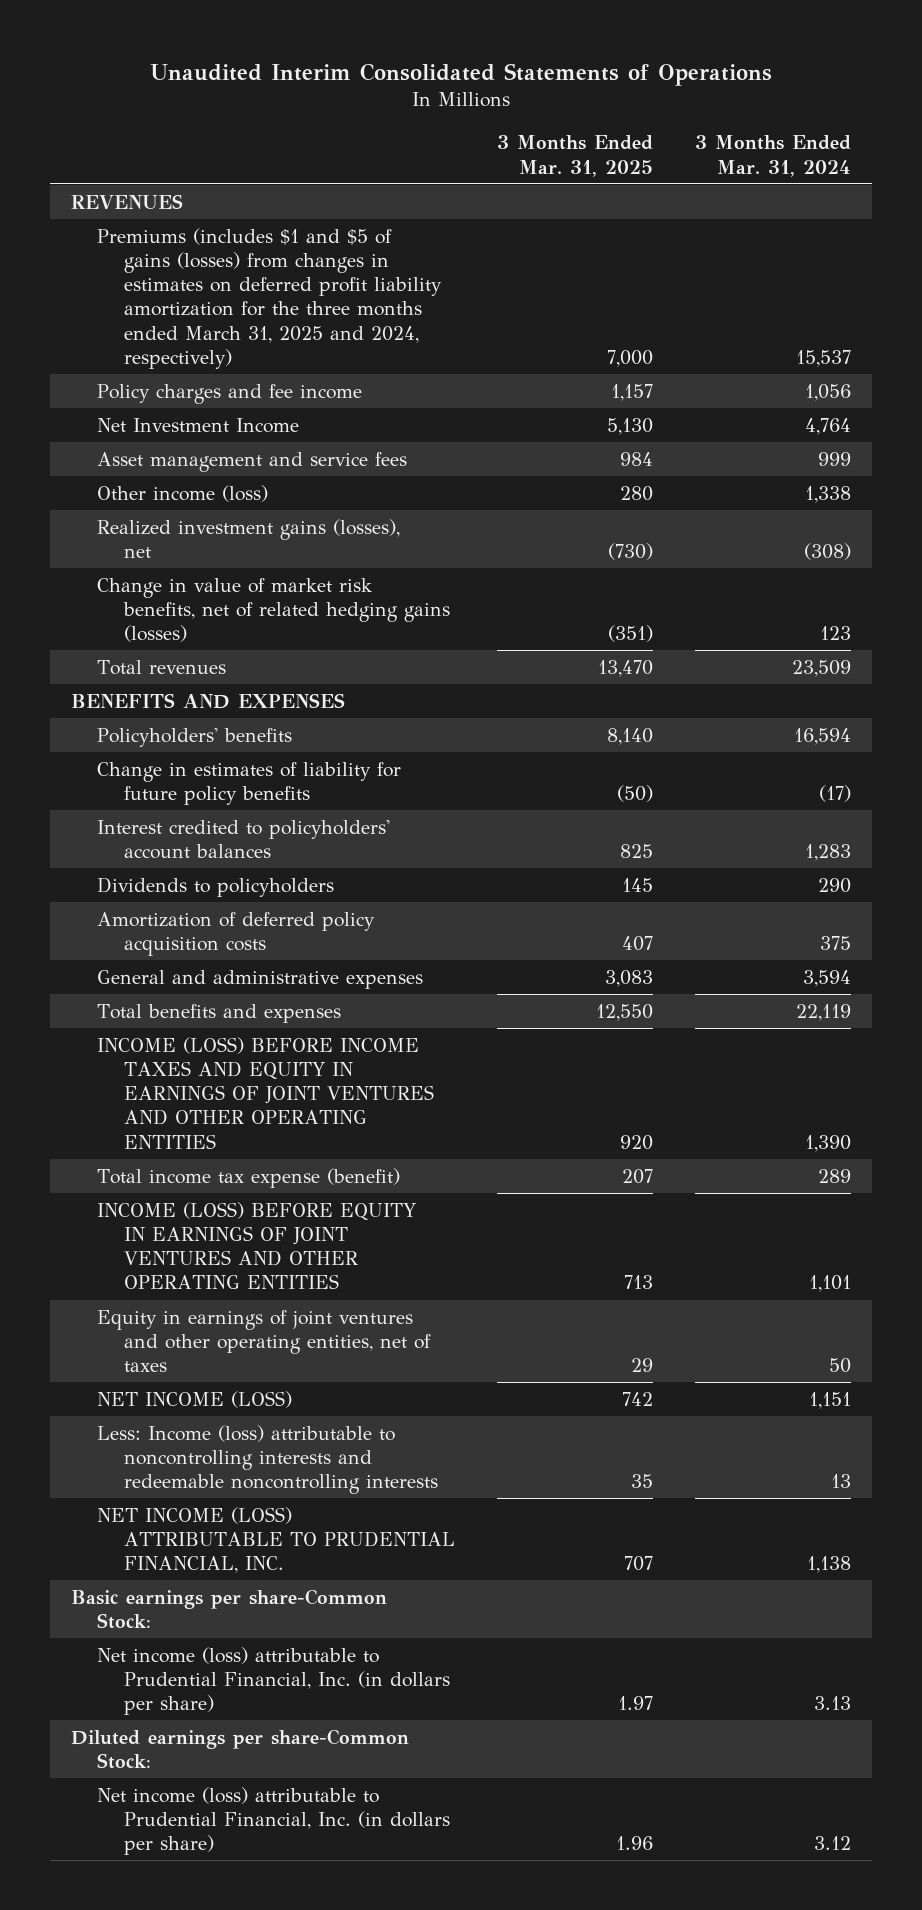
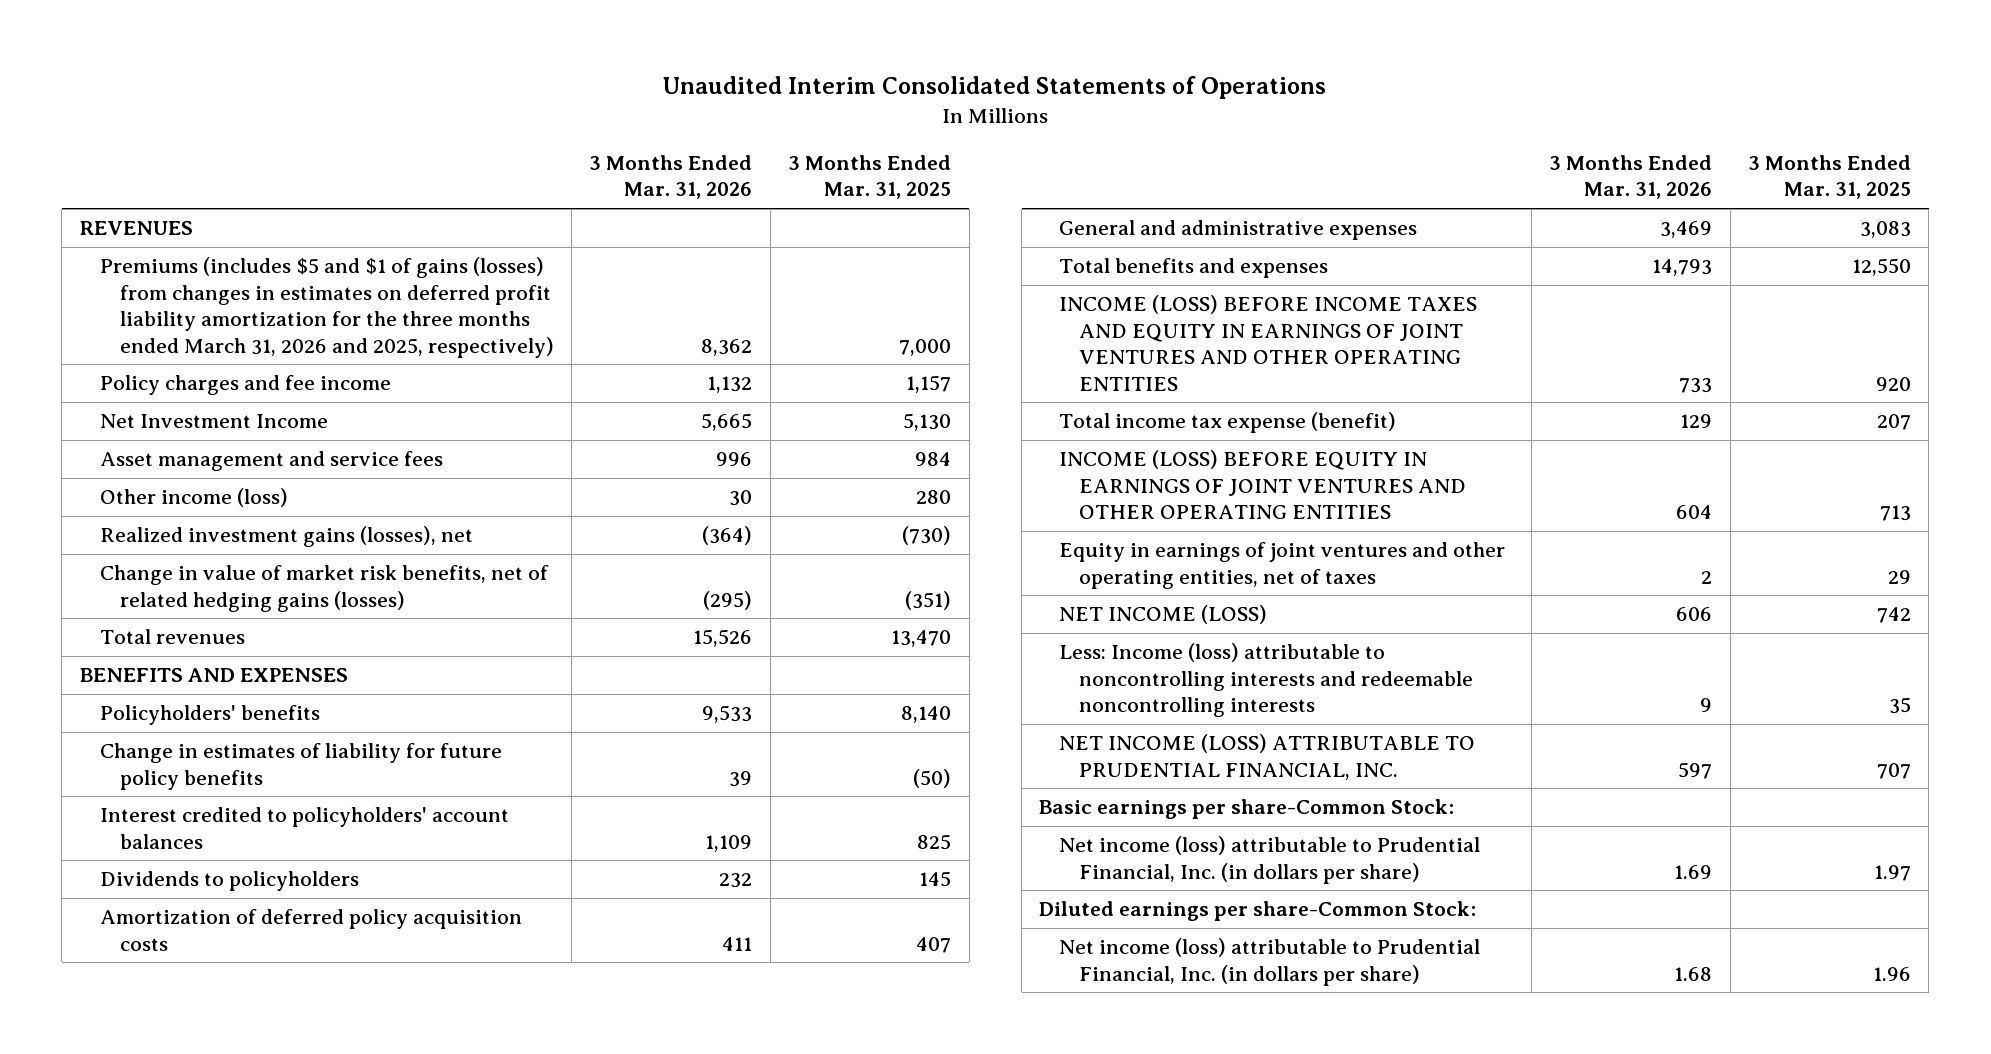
[694,135,851,177] 3 Months Ended Mar. 31, 2024 -> none
none -> [589,154,753,200] 3 Months Ended Mar. 31, 2026
[97,227,443,369] Premiums (includes $1 and $5 of gains (losses) from changes in estimates on deferred profit liability amortization for the three months ended March 31, 2025 and 2024, respectively) -> [99,257,554,358] Premiums (includes $5 and $1 of gains (losses) from changes in estimates on deferred profit liability amortization for the three months ended March 31, 2026 and 2025, respectively)

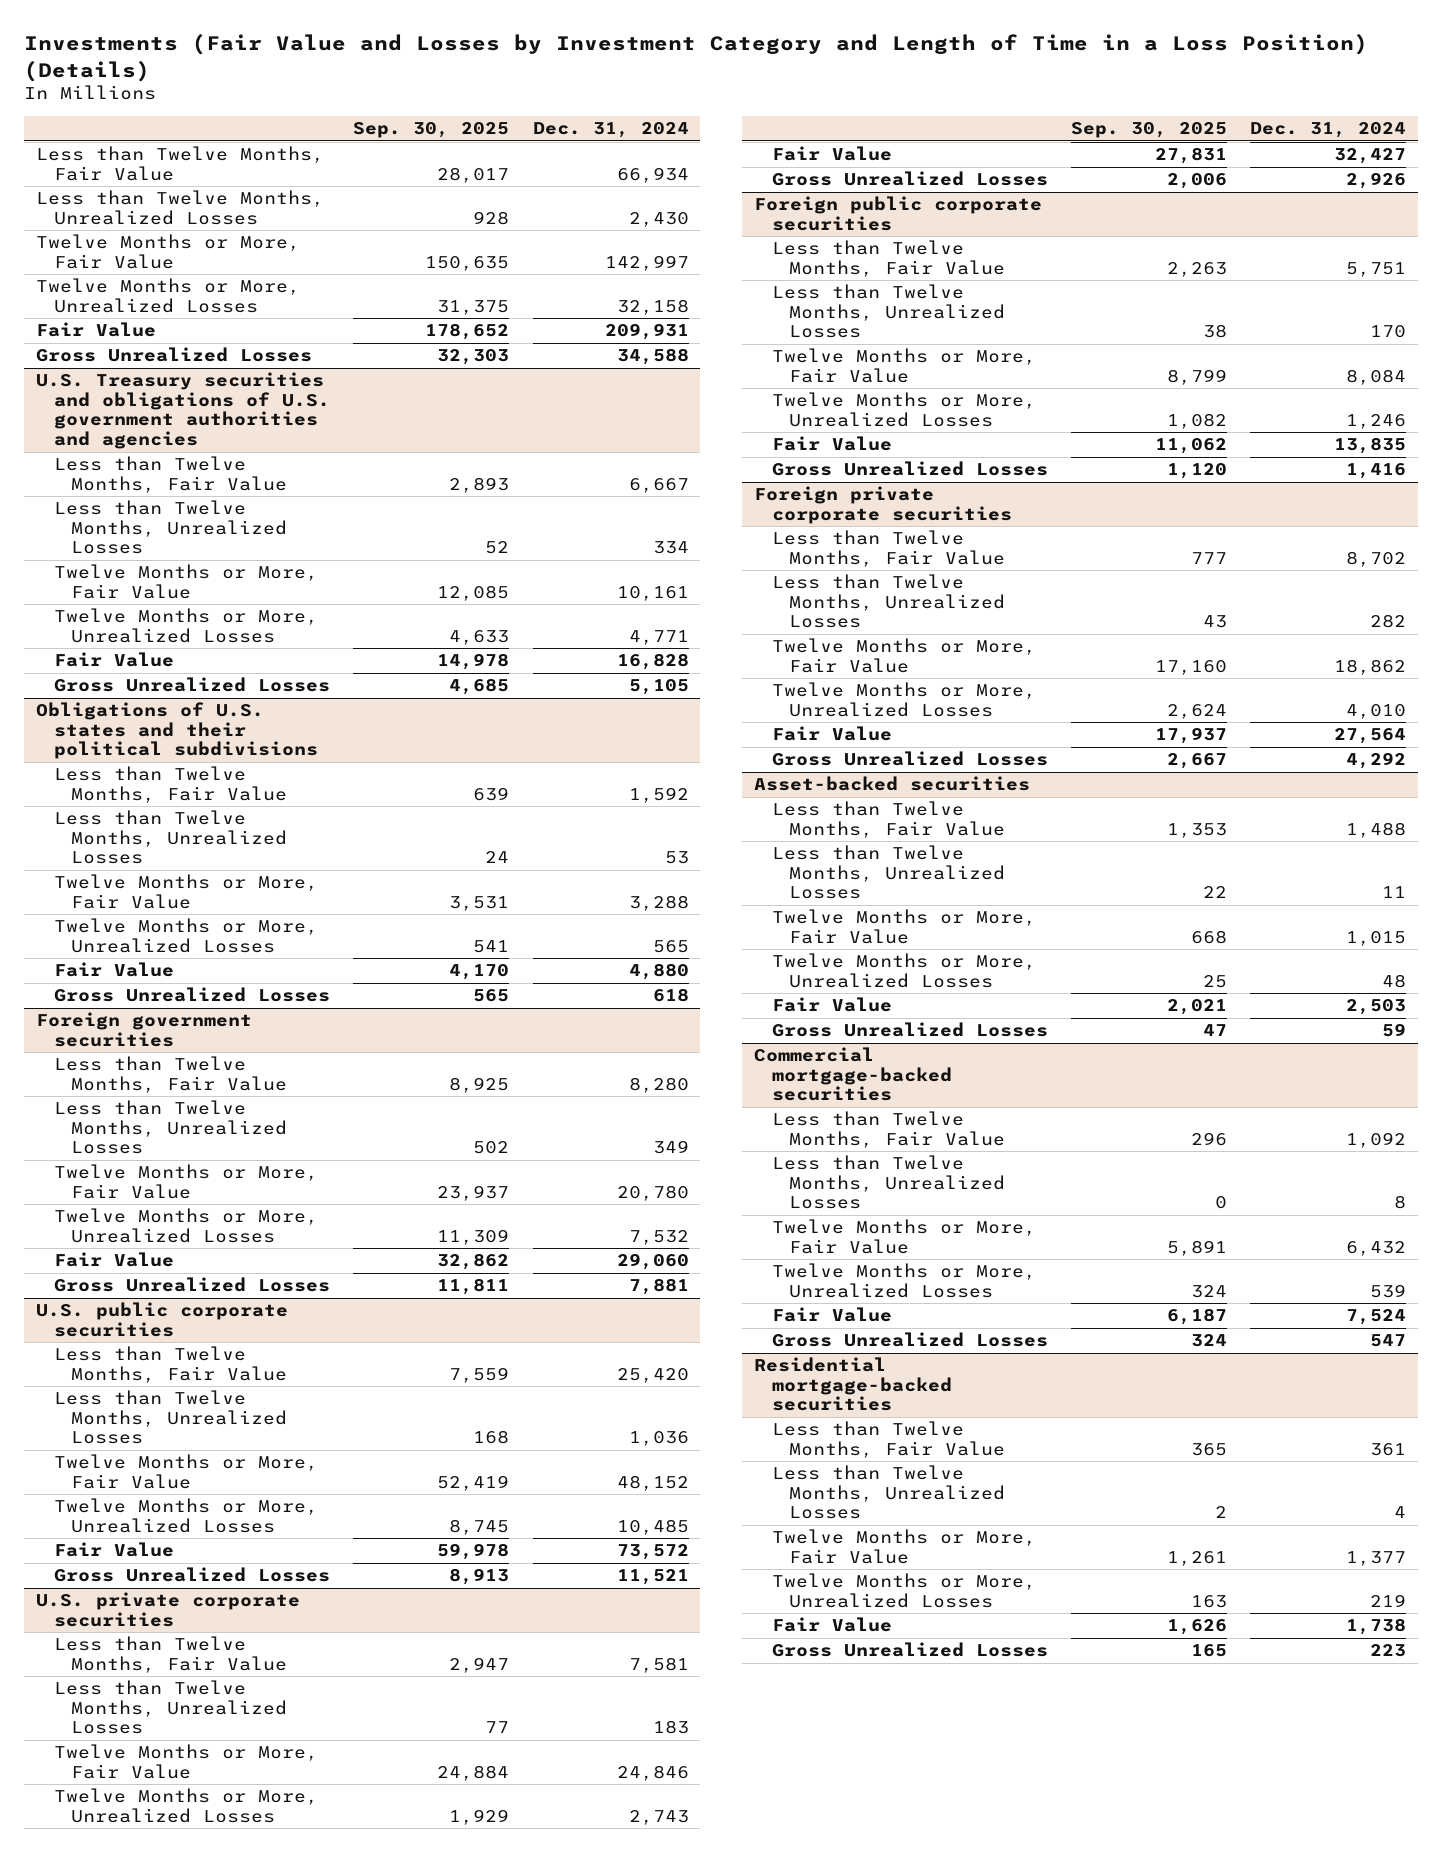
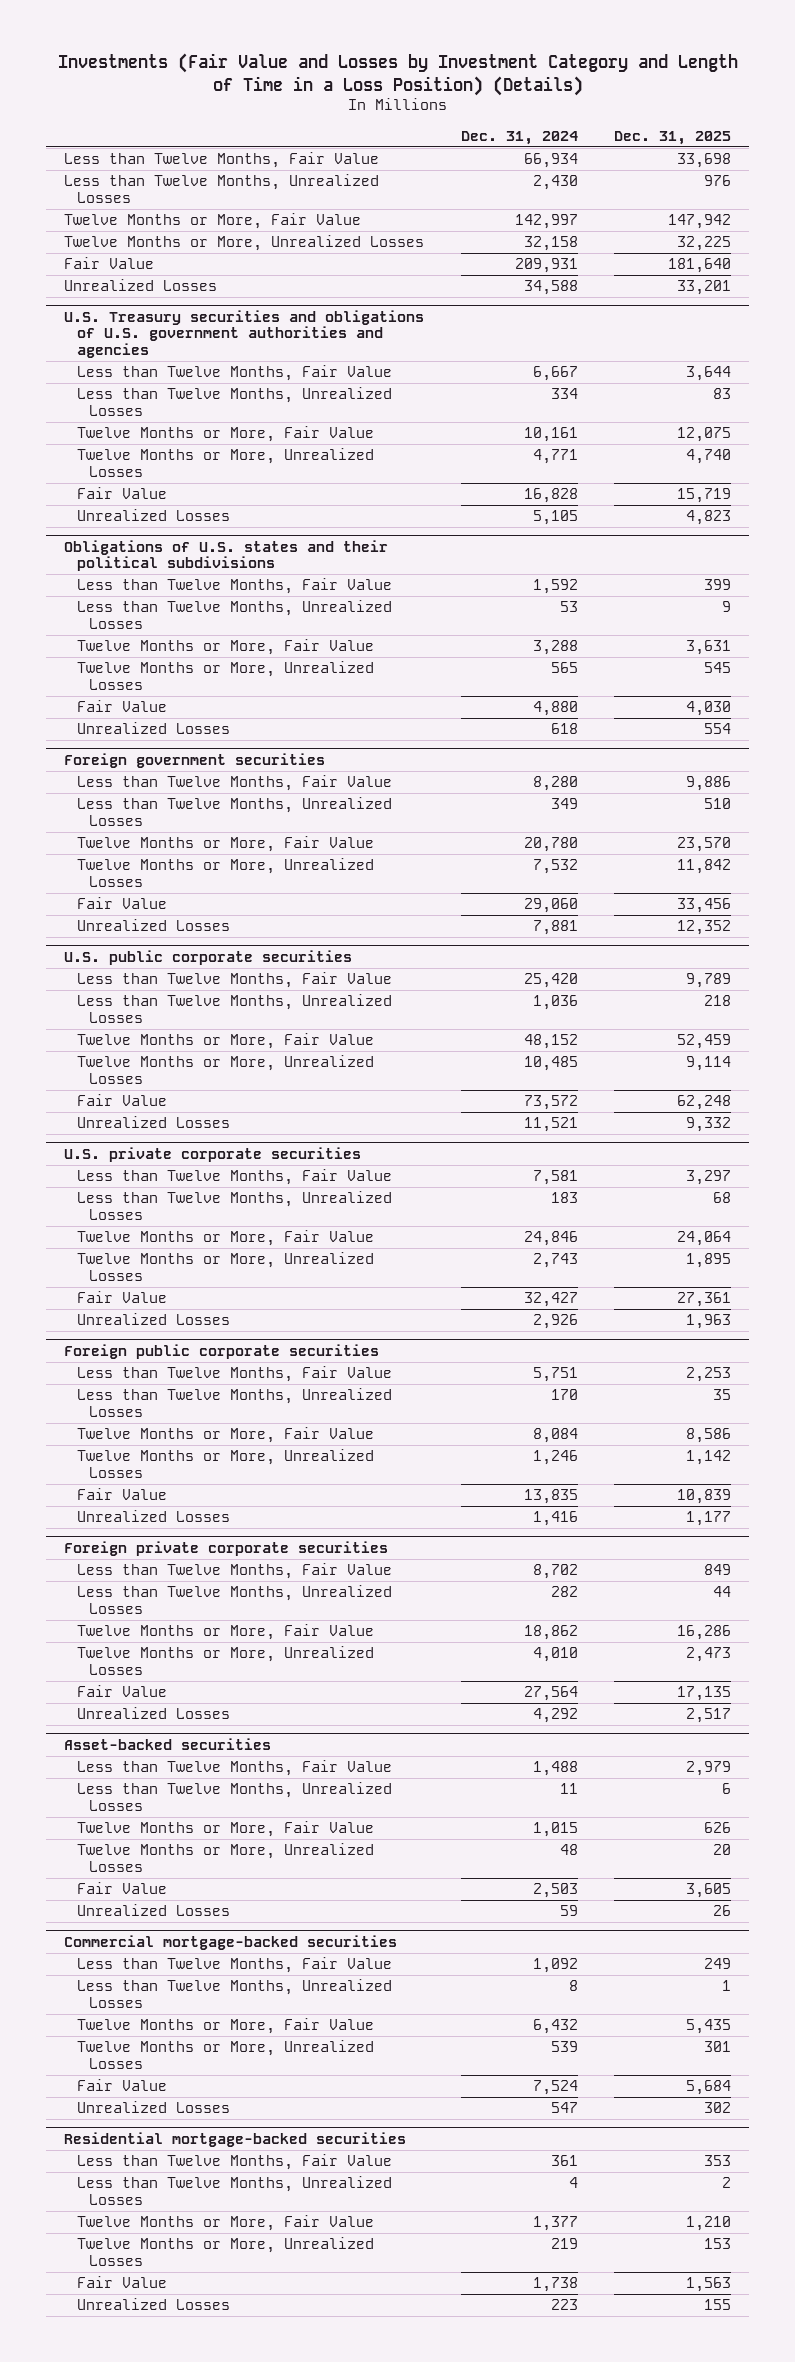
[353,122,510,139] Sep. 30, 2025 -> none
none -> [614,130,732,145] Dec. 31, 2025
[36,347,313,363] Gross Unrealized Losses -> [64,279,218,292] Unrealized Losses
[53,677,330,693] Gross Unrealized Losses -> [76,509,230,522] Unrealized Losses
[53,987,330,1003] Gross Unrealized Losses -> [76,722,230,735] Unrealized Losses
[53,1277,330,1293] Gross Unrealized Losses -> [76,919,230,932] Unrealized Losses
[53,1567,330,1583] Gross Unrealized Losses -> [76,1116,230,1129] Unrealized Losses
[771,171,1048,187] Gross Unrealized Losses -> [76,1313,230,1326] Unrealized Losses
[771,461,1048,477] Gross Unrealized Losses -> [76,1510,230,1523] Unrealized Losses
[771,751,1048,767] Gross Unrealized Losses -> [76,1707,230,1720] Unrealized Losses
[771,1022,1048,1038] Gross Unrealized Losses -> [76,1904,230,1917] Unrealized Losses
[771,1332,1048,1348] Gross Unrealized Losses -> [76,2101,230,2114] Unrealized Losses
[771,1642,1048,1658] Gross Unrealized Losses -> [76,2298,230,2311] Unrealized Losses

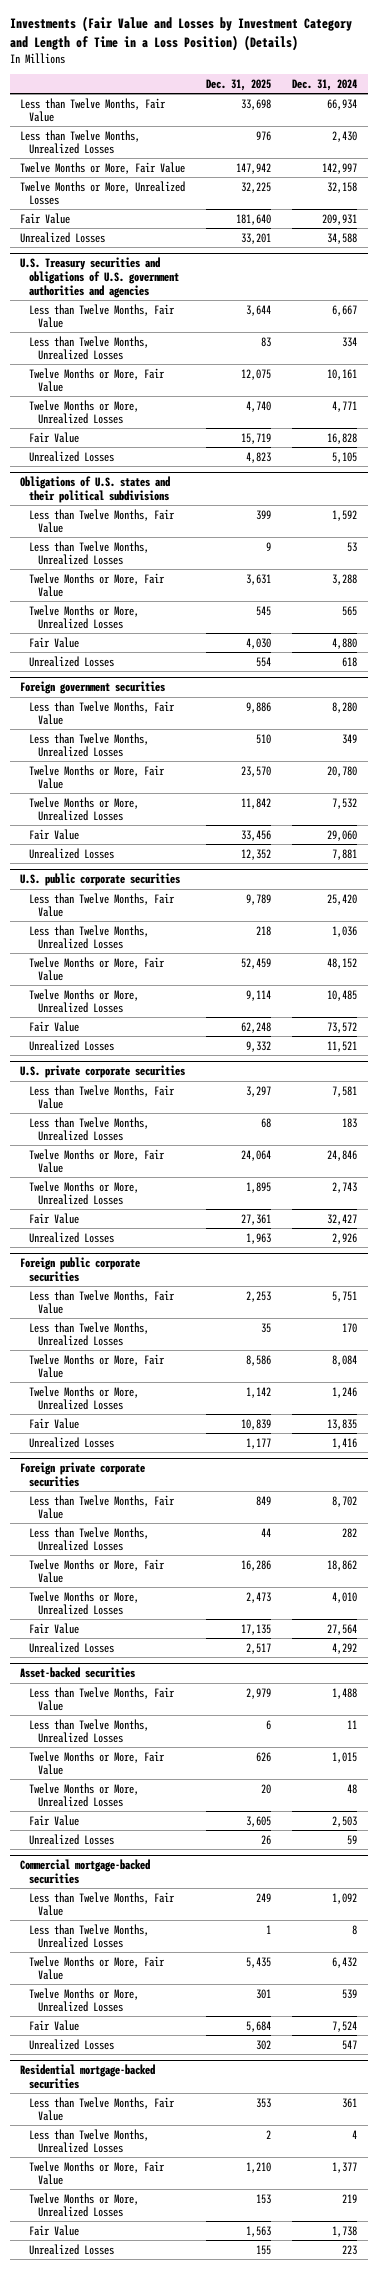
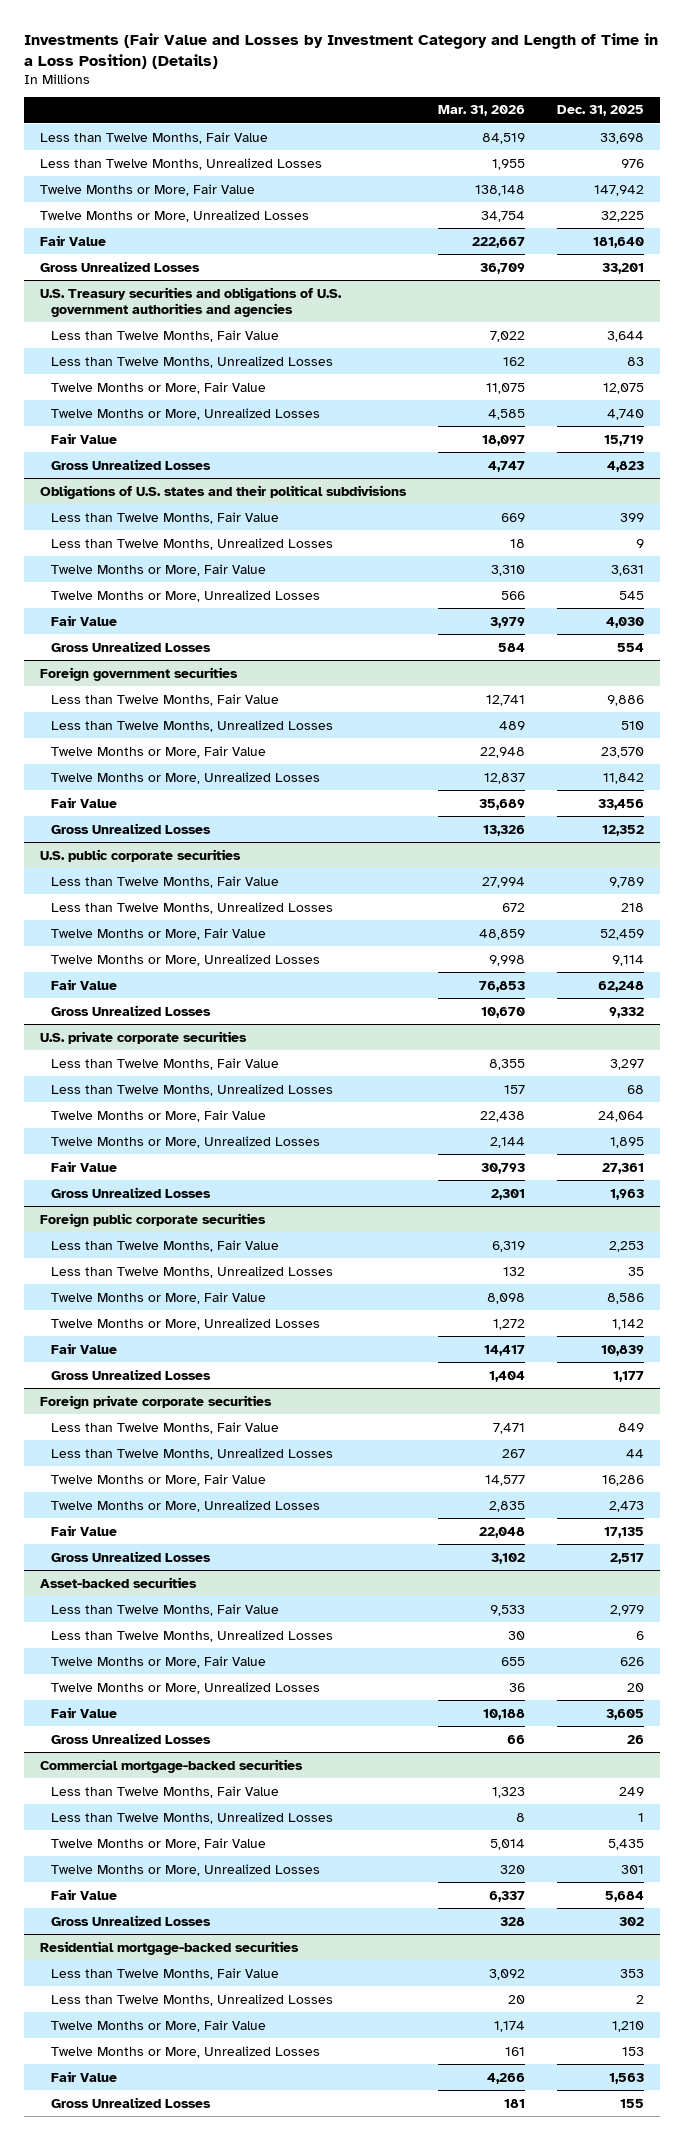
[292,78,358,91] Dec. 31, 2024 -> none
none -> [437,105,525,117] Mar. 31, 2026
[20,231,106,243] Unrealized Losses -> [40,260,201,272] Gross Unrealized Losses
[28,450,114,462] Unrealized Losses -> [51,458,212,470] Gross Unrealized Losses
[28,655,114,667] Unrealized Losses -> [51,640,212,652] Gross Unrealized Losses
[28,847,114,859] Unrealized Losses -> [51,822,212,834] Gross Unrealized Losses
[28,1039,114,1051] Unrealized Losses -> [51,1004,212,1016] Gross Unrealized Losses
[28,1231,114,1243] Unrealized Losses -> [51,1186,212,1198] Gross Unrealized Losses
[28,1436,114,1448] Unrealized Losses -> [51,1368,212,1380] Gross Unrealized Losses
[28,1641,114,1653] Unrealized Losses -> [51,1550,212,1562] Gross Unrealized Losses
[28,1833,114,1845] Unrealized Losses -> [51,1732,212,1744] Gross Unrealized Losses
[28,2038,114,2050] Unrealized Losses -> [51,1914,212,1926] Gross Unrealized Losses
[28,2243,114,2255] Unrealized Losses -> [51,2096,212,2108] Gross Unrealized Losses

